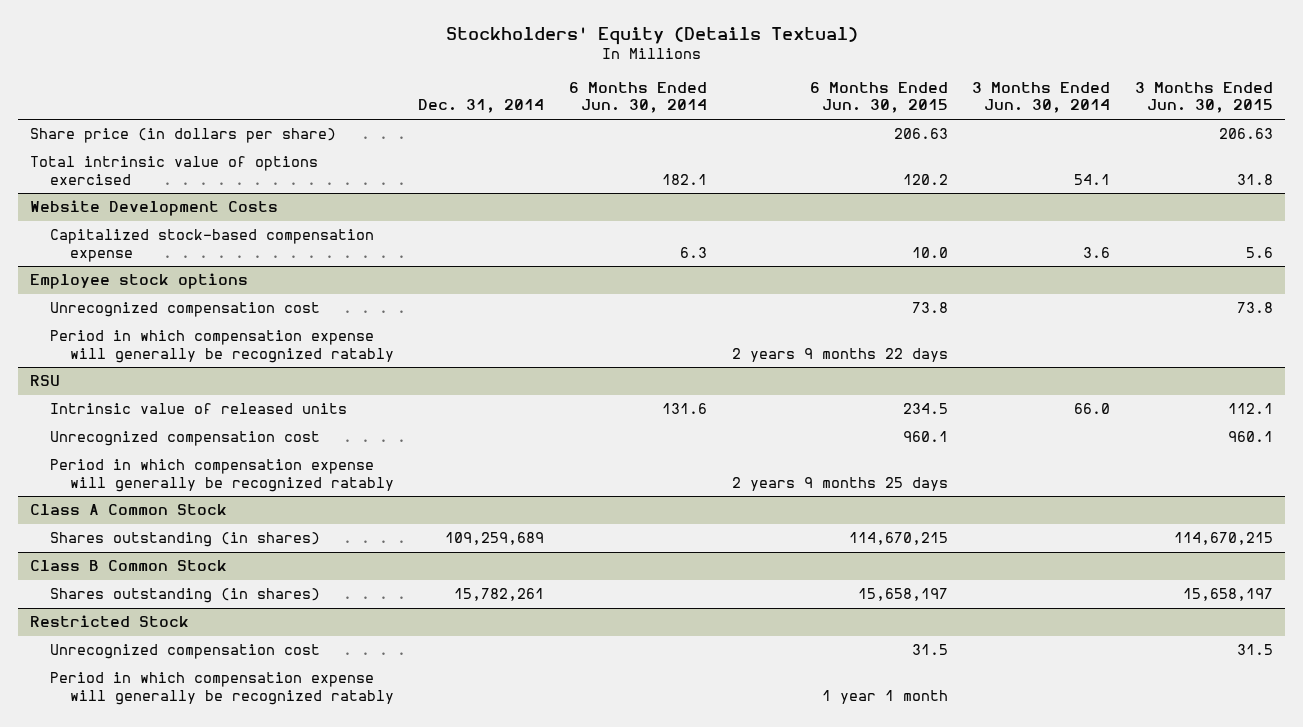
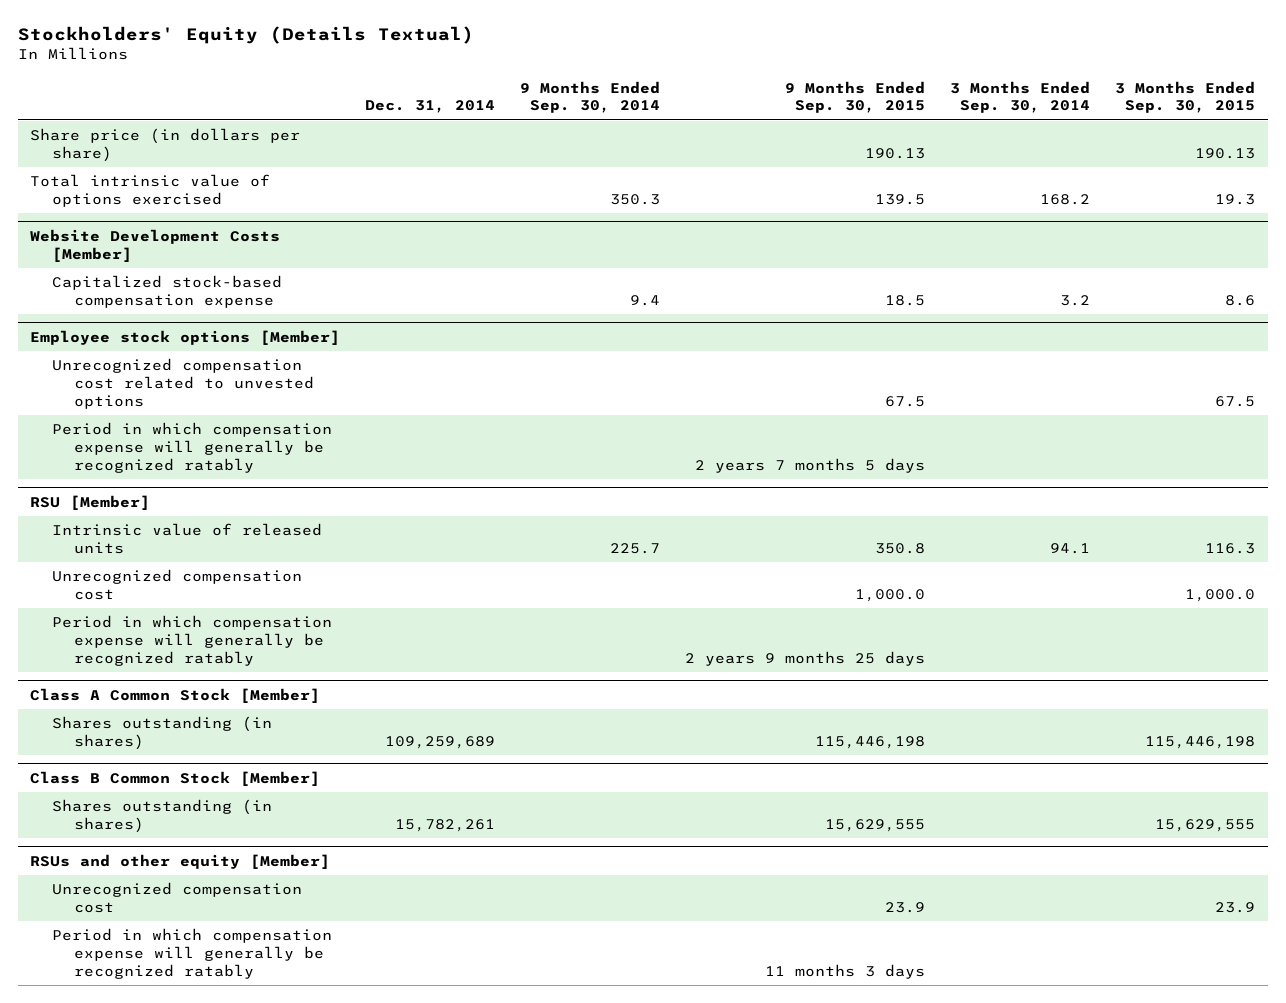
[569,82,708,114] 6 Months Ended Jun. 30, 2014 -> none
[809,82,948,114] 6 Months Ended Jun. 30, 2015 -> none
[972,82,1111,114] 3 Months Ended Jun. 30, 2014 -> none
[1135,82,1274,114] 3 Months Ended Jun. 30, 2015 -> none
none -> [520,80,661,114] 9 Months Ended Sep. 30, 2014
none -> [785,80,926,114] 9 Months Ended Sep. 30, 2015
none -> [950,80,1091,114] 3 Months Ended Sep. 30, 2014
none -> [1115,80,1256,114] 3 Months Ended Sep. 30, 2015
[30,200,279,217] Website Development Costs -> [30,228,281,262] Website Development Costs [Member]
[49,302,320,318] Unrecognized compensation cost -> none
[30,273,249,290] Employee stock options -> [30,329,341,345] Employee stock options [Member]
none -> [52,358,315,409] Unrecognized compensation cost related to unvested options
[30,375,61,387] RSU -> [30,494,151,510] RSU [Member]
[30,504,228,516] Class A Common Stock -> [30,687,321,703] Class A Common Stock [Member]
[30,560,228,572] Class B Common Stock -> [30,770,321,786] Class B Common Stock [Member]
[30,615,190,628] Restricted Stock -> [30,853,331,869] RSUs and other equity [Member]

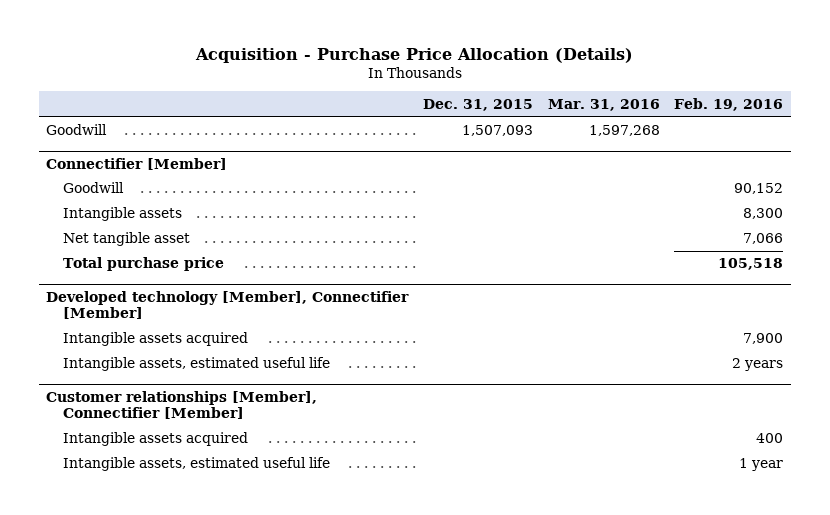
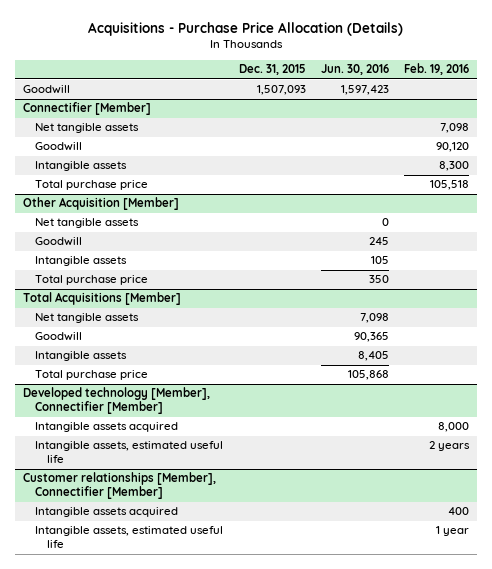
[194,47,633,63] Acquisition - Purchase Price Allocation (Details) -> [88,21,404,36] Acquisitions - Purchase Price Allocation (Details)
[547,98,660,111] Mar. 31, 2016 -> none
none -> [321,64,390,76] Jun. 30, 2016
none -> [35,123,140,134] Net tangible assets
[734,183,784,195] 90,152 -> [436,142,470,153] 90,120
[63,232,191,247] Net tangible asset -> none
none -> [22,197,179,211] Other Acquisition [Member]
none -> [35,218,140,229] Net tangible assets
none -> [35,237,83,247] Goodwill
none -> [35,256,128,267] Intangible assets
none -> [35,275,149,286] Total purchase price
none -> [22,292,181,306] Total Acquisitions [Member]
none -> [35,313,140,324] Net tangible assets
none -> [35,332,83,342] Goodwill
none -> [35,351,128,362] Intangible assets
none -> [35,370,149,381] Total purchase price
[743,333,784,345] 7,900 -> [438,422,470,433] 8,000

